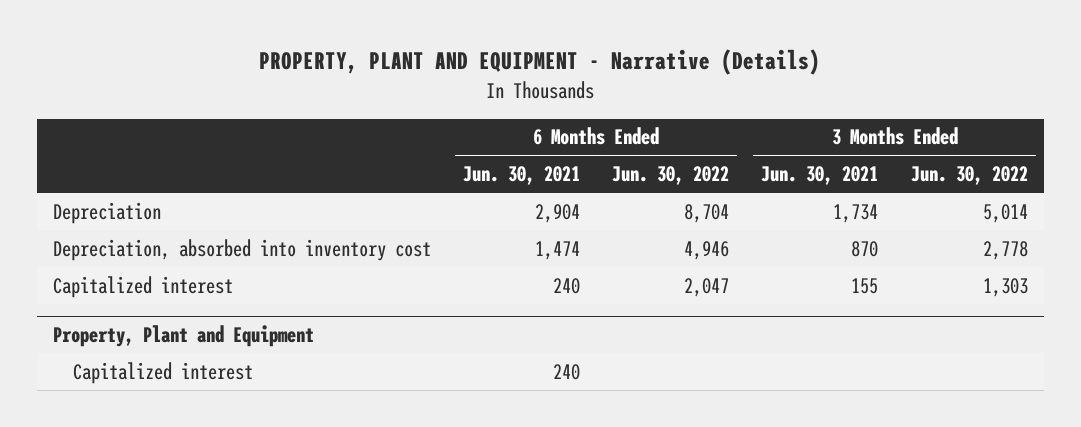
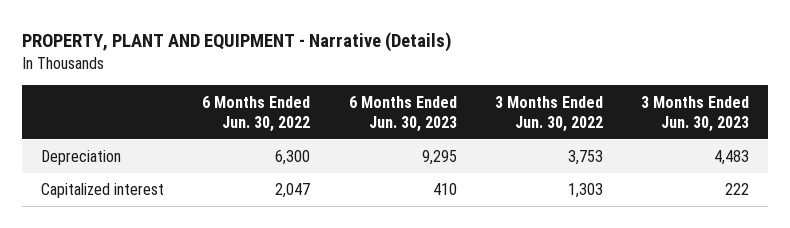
[463,166,581,186] Jun. 30, 2021 -> none
[761,166,879,186] Jun. 30, 2021 -> none
none -> [348,95,457,133] 6 Months Ended Jun. 30, 2023
none -> [640,95,749,133] 3 Months Ended Jun. 30, 2023
[52,238,431,261] Depreciation, absorbed into inventory cost -> none
[684,203,730,223] 8,704 -> [275,150,311,166] 6,300
[982,203,1028,223] 5,014 -> [567,150,603,166] 3,753
[52,325,314,348] Property, Plant and Equipment -> none
[72,361,253,384] Capitalized interest -> none

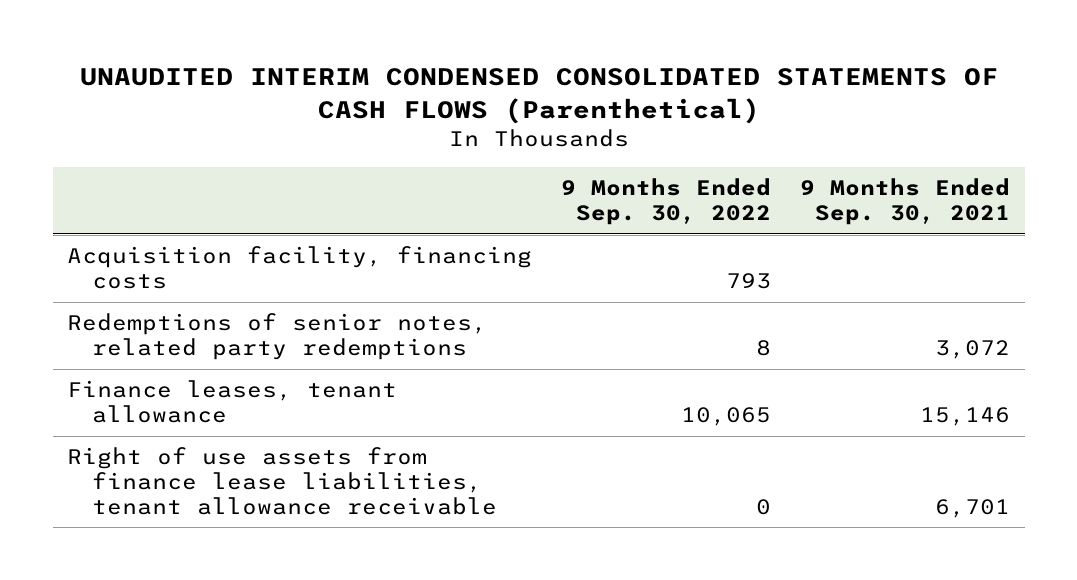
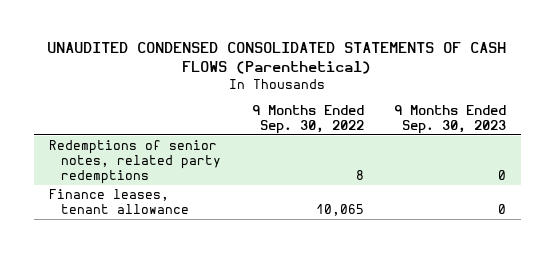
[79,68,998,124] UNAUDITED INTERIM CONDENSED CONSOLIDATED STATEMENTS OF CASH FLOWS (Parenthetical) -> [47,41,507,75] UNAUDITED CONDENSED CONSOLIDATED STATEMENTS OF CASH FLOWS (Parenthetical)
[800,178,1011,226] 9 Months Ended Sep. 30, 2021 -> none
none -> [393,105,506,134] 9 Months Ended Sep. 30, 2023
[67,246,533,290] Acquisition facility, financing costs -> none
[67,447,498,515] Right of use assets from finance lease liabilities, tenant allowance receivable -> none

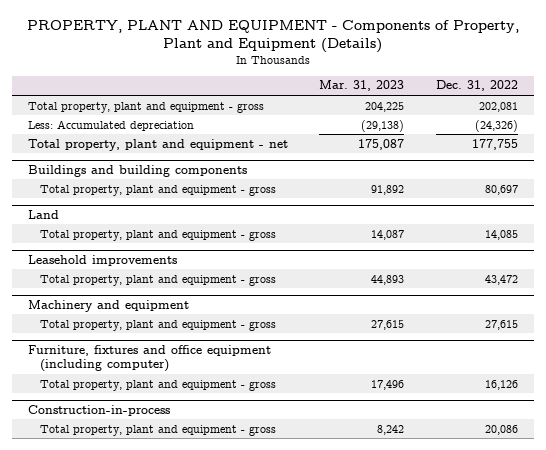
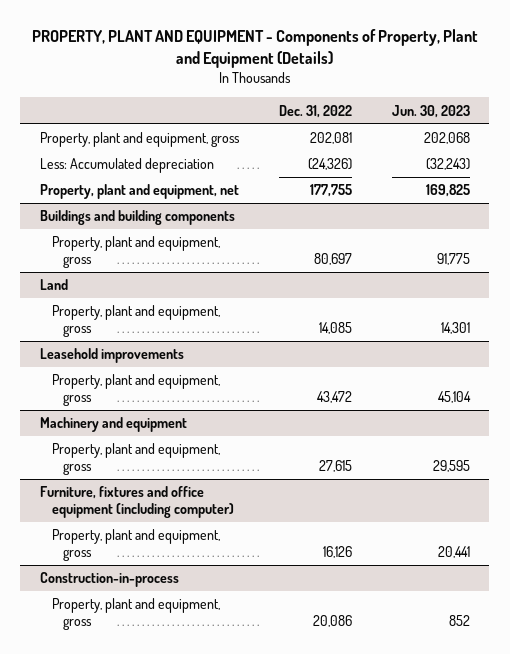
[319,80,405,92] Mar. 31, 2023 -> none
none -> [391,104,470,118] Jun. 30, 2023
[27,101,264,113] Total property, plant and equipment - gross -> [40,132,241,148] Property, plant and equipment, gross
[27,138,288,151] Total property, plant and equipment - net -> [40,184,240,200] Property, plant and equipment, net
[39,184,276,196] Total property, plant and equipment - gross -> [51,236,220,268] Property, plant and equipment, gross
[39,229,276,241] Total property, plant and equipment - gross -> [51,305,220,337] Property, plant and equipment, gross
[39,274,276,286] Total property, plant and equipment - gross -> [51,374,220,406] Property, plant and equipment, gross
[39,319,276,331] Total property, plant and equipment - gross -> [51,443,220,475] Property, plant and equipment, gross
[39,379,276,391] Total property, plant and equipment - gross -> [51,529,220,561] Property, plant and equipment, gross
[39,424,276,436] Total property, plant and equipment - gross -> [51,598,220,630] Property, plant and equipment, gross

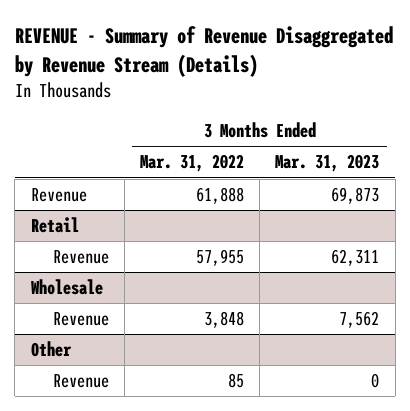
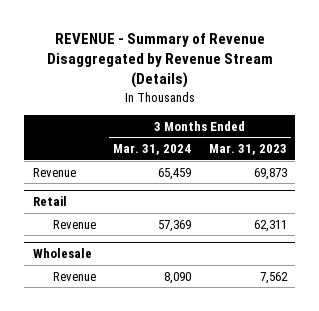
[139,154,244,173] Mar. 31, 2022 -> none
none -> [113,144,192,156] Mar. 31, 2024
[30,341,72,358] Other -> none
[52,374,109,389] Revenue -> none

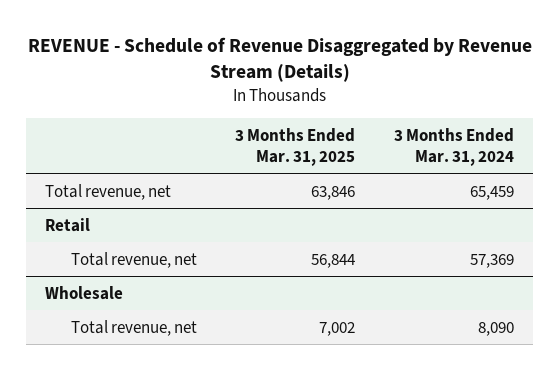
[46,33,273,89] REVENUE - Summary of Revenue Disaggregated by Revenue Stream (Details) -> [27,37,532,83] REVENUE - Schedule of Revenue Disaggregated by Revenue Stream (Details)
[208,144,287,156] Mar. 31, 2023 -> none
none -> [235,127,356,166] 3 Months Ended Mar. 31, 2025
[32,167,76,177] Revenue -> [45,183,172,200] Total revenue, net
[52,219,96,229] Revenue -> [70,251,197,268] Total revenue, net
[52,271,96,281] Revenue -> [70,319,197,336] Total revenue, net

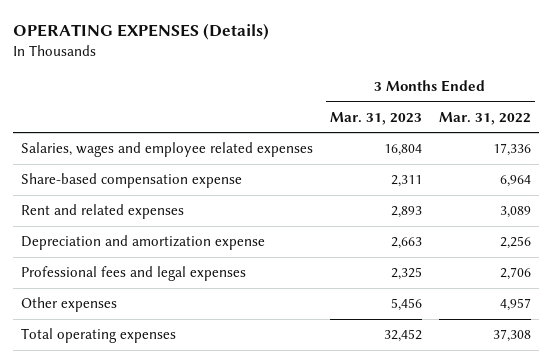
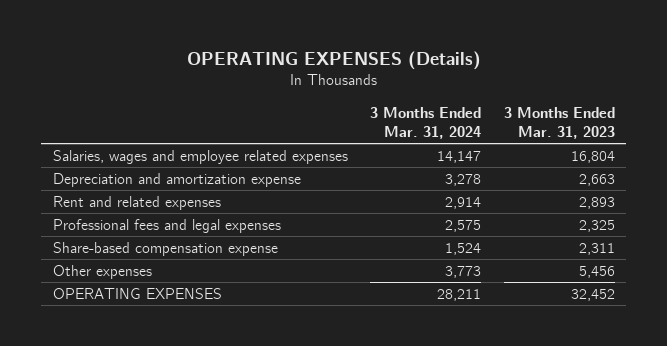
[438,111,531,125] Mar. 31, 2022 -> none
none -> [370,106,482,139] 3 Months Ended Mar. 31, 2024
[20,204,184,220] Rent and related expenses -> [52,195,221,210] Rent and related expenses
[20,173,242,189] Share-based compensation expense -> [52,241,278,256] Share-based compensation expense
[20,328,176,344] Total operating expenses -> [52,287,222,299] OPERATING EXPENSES

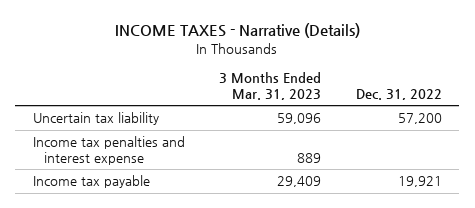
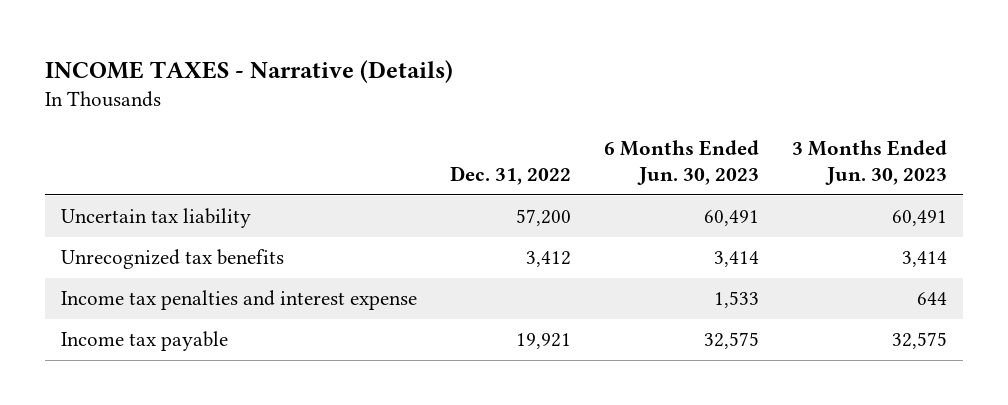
[219,72,322,101] 3 Months Ended Mar. 31, 2023 -> none
none -> [603,139,759,186] 6 Months Ended Jun. 30, 2023
none -> [791,139,947,186] 3 Months Ended Jun. 30, 2023
none -> [61,249,285,270] Unrecognized tax benefits

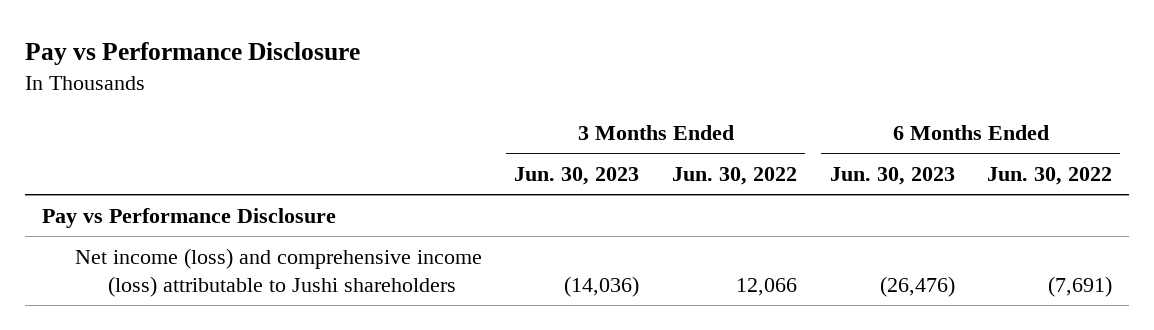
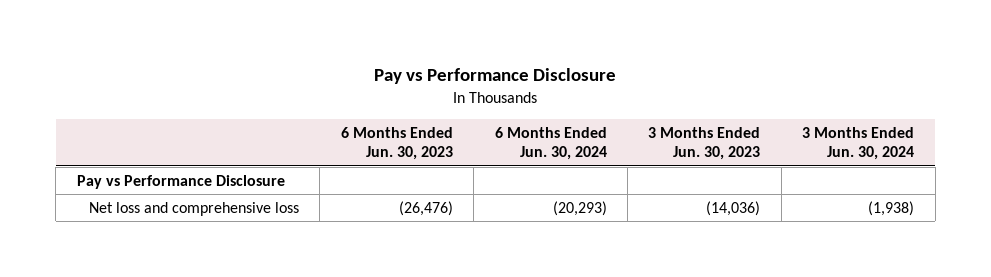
[671,166,797,185] Jun. 30, 2022 -> none
[987,166,1113,185] Jun. 30, 2022 -> none
none -> [494,126,607,161] 6 Months Ended Jun. 30, 2024
none -> [802,126,915,161] 3 Months Ended Jun. 30, 2024
[74,247,482,297] Net income (loss) and comprehensive income (loss) attributable to Jushi shareholders -> [88,201,299,216] Net loss and comprehensive loss

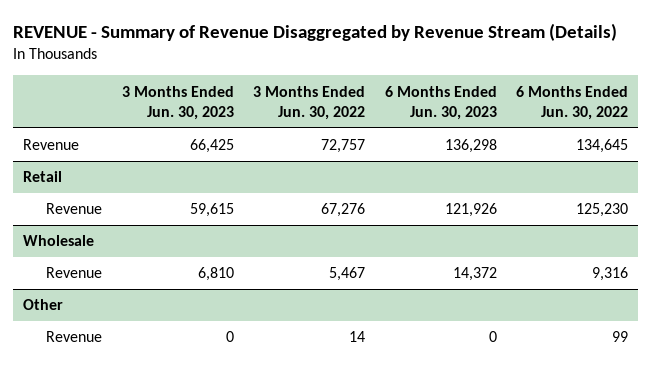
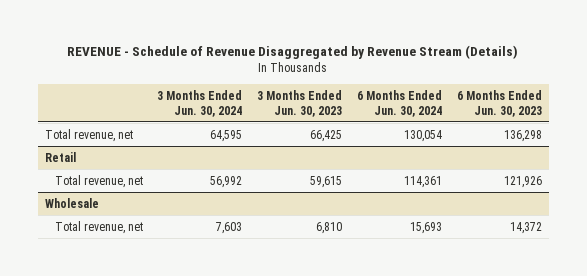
[12,22,617,41] REVENUE - Summary of Revenue Disaggregated by Revenue Stream (Details) -> [67,45,519,60] REVENUE - Schedule of Revenue Disaggregated by Revenue Stream (Details)
[253,85,366,121] 3 Months Ended Jun. 30, 2022 -> none
[516,85,629,121] 6 Months Ended Jun. 30, 2022 -> none
none -> [157,89,243,117] 3 Months Ended Jun. 30, 2024
none -> [356,89,442,117] 6 Months Ended Jun. 30, 2024
[22,139,79,151] Revenue -> [45,128,134,142] Total revenue, net
[46,203,103,215] Revenue -> [54,174,143,188] Total revenue, net
[22,299,63,311] Other -> none
[46,331,103,343] Revenue -> none
[46,267,103,279] Revenue -> [54,220,143,234] Total revenue, net

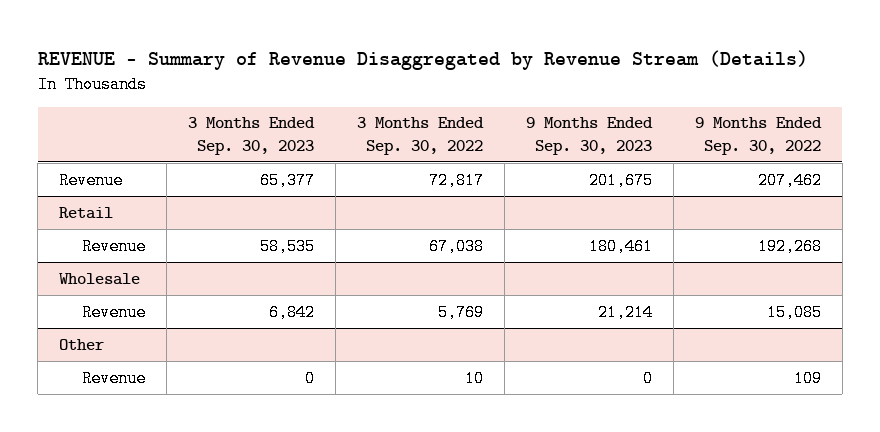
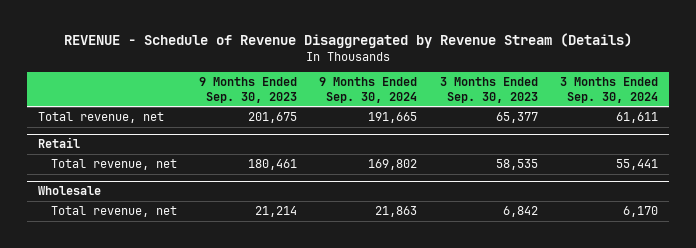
[37,50,808,71] REVENUE - Summary of Revenue Disaggregated by Revenue Stream (Details) -> [64,33,633,49] REVENUE - Schedule of Revenue Disaggregated by Revenue Stream (Details)
[356,117,484,155] 3 Months Ended Sep. 30, 2022 -> none
[694,117,822,155] 9 Months Ended Sep. 30, 2022 -> none
none -> [319,77,418,103] 9 Months Ended Sep. 30, 2024
none -> [560,77,659,103] 3 Months Ended Sep. 30, 2024
[59,171,124,189] Revenue -> [38,112,165,124] Total revenue, net
[81,237,146,255] Revenue -> [50,159,177,171] Total revenue, net
[59,338,105,350] Other -> none
[81,369,146,387] Revenue -> none
[81,303,146,321] Revenue -> [50,206,177,218] Total revenue, net

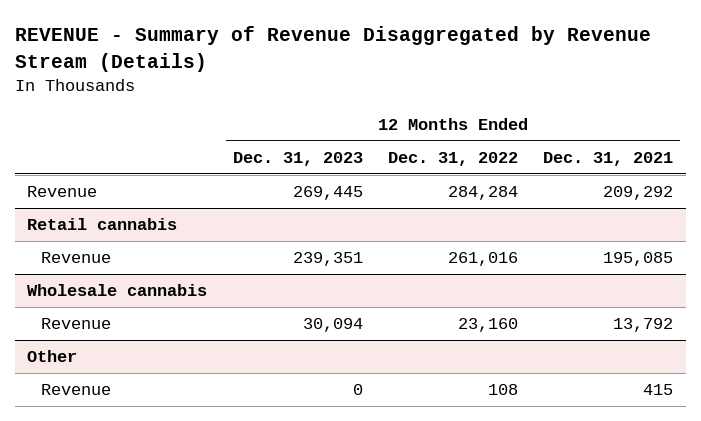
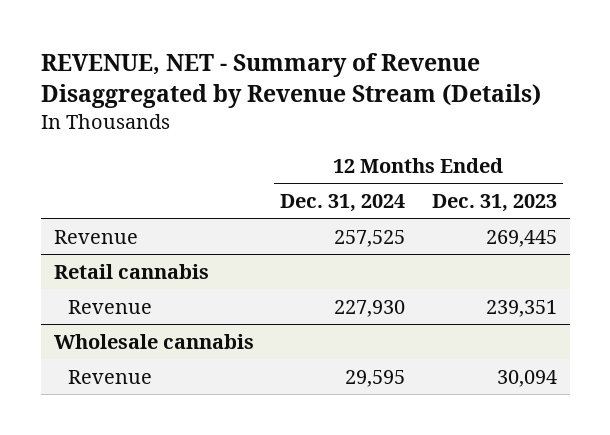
[14,26,651,72] REVENUE - Summary of Revenue Disaggregated by Revenue Stream (Details) -> [40,53,541,109] REVENUE, NET - Summary of Revenue Disaggregated by Revenue Stream (Details)
[387,151,518,166] Dec. 31, 2022 -> none
[543,151,674,166] Dec. 31, 2021 -> none
none -> [280,194,406,213] Dec. 31, 2024
[27,350,78,363] Other -> none
[41,384,112,396] Revenue -> none

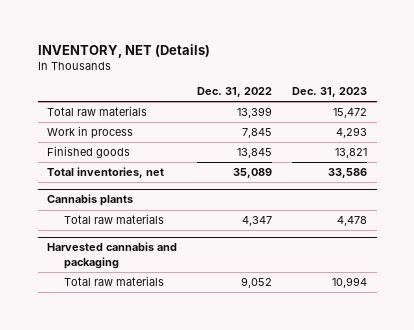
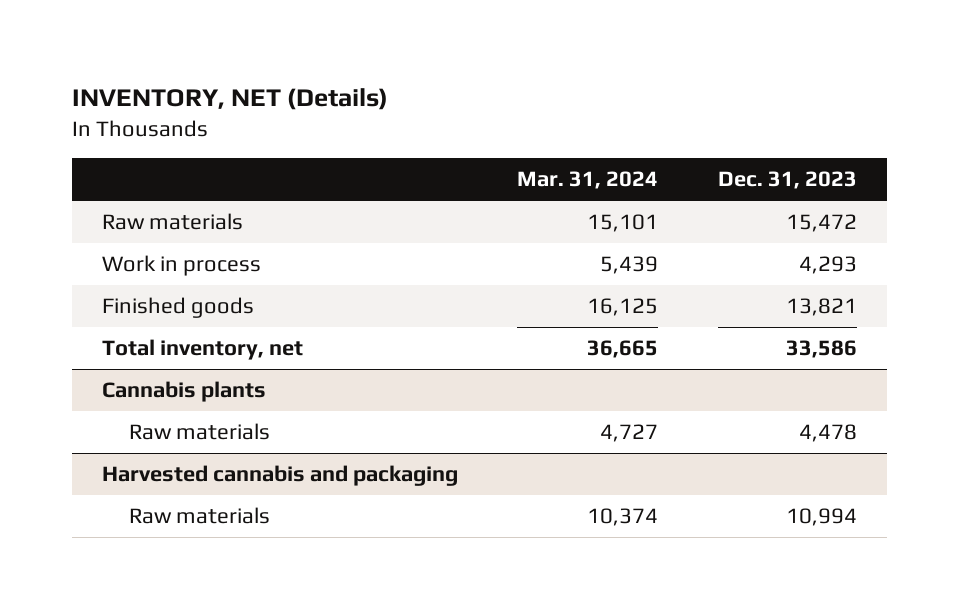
[197,87,273,98] Dec. 31, 2022 -> none
none -> [517,171,659,190] Mar. 31, 2024
[47,106,148,117] Total raw materials -> [101,213,243,231] Raw materials
[47,167,165,179] Total inventories, net -> [101,339,303,361] Total inventory, net
[63,214,164,225] Total raw materials -> [128,423,270,441] Raw materials
[63,276,164,287] Total raw materials -> [128,507,270,525] Raw materials

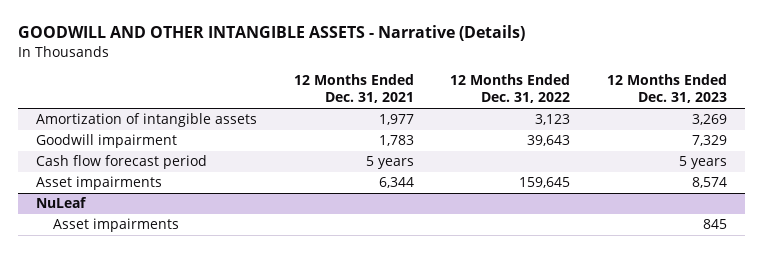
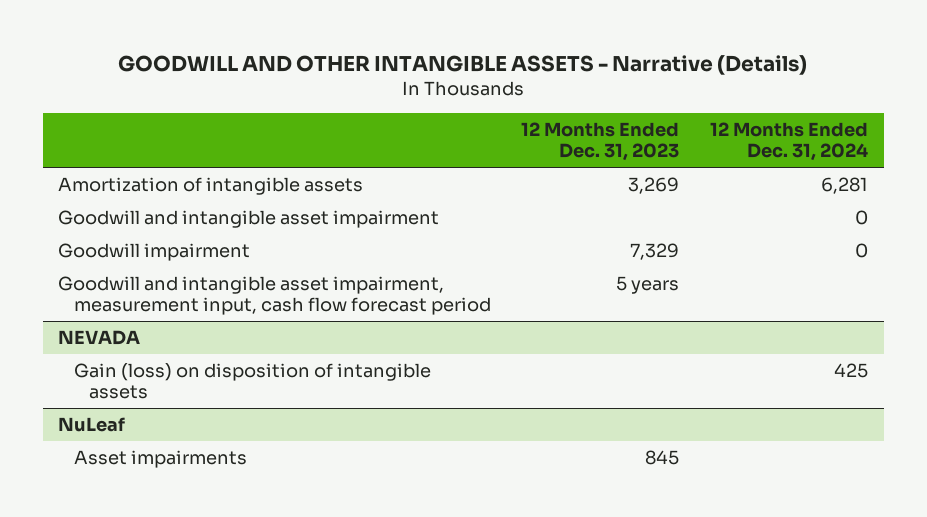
[293,74,414,104] 12 Months Ended Dec. 31, 2021 -> none
[450,74,571,104] 12 Months Ended Dec. 31, 2022 -> none
none -> [710,122,869,161] 12 Months Ended Dec. 31, 2024
none -> [58,210,440,229] Goodwill and intangible asset impairment
[35,176,162,191] Asset impairments -> none
[35,155,207,170] Cash flow forecast period -> [58,276,491,316] Goodwill and intangible asset impairment, measurement input, cash flow forecast period
none -> [58,330,141,346] NEVADA
none -> [73,363,431,400] Gain (loss) on disposition of intangible assets

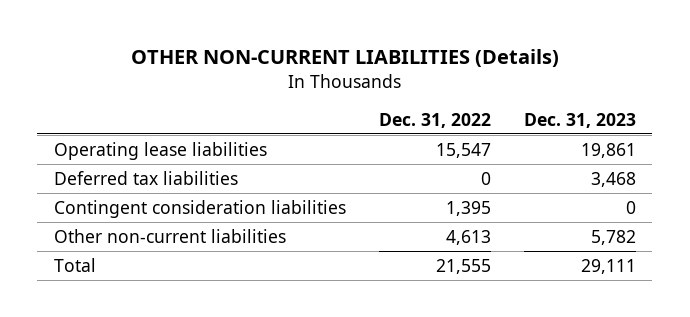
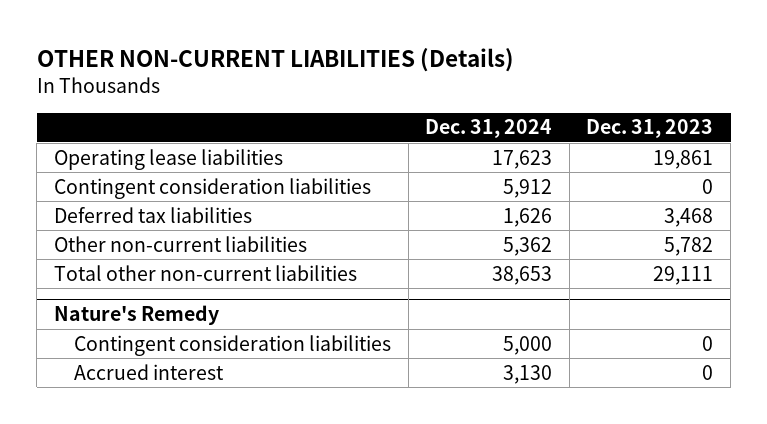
[378,112,491,128] Dec. 31, 2022 -> none
none -> [425,119,553,139] Dec. 31, 2024
[53,170,238,185] Deferred tax liabilities -> [53,206,252,223] Deferred tax liabilities
[53,257,96,272] Total -> [53,264,357,281] Total other non-current liabilities
none -> [53,305,219,326] Nature's Remedy
none -> [74,334,392,356] Contingent consideration liabilities
none -> [74,363,225,380] Accrued interest

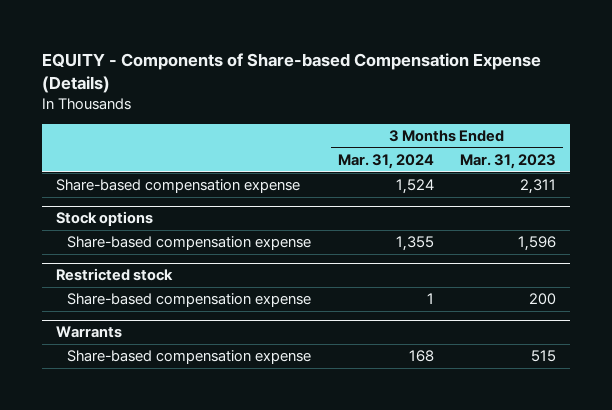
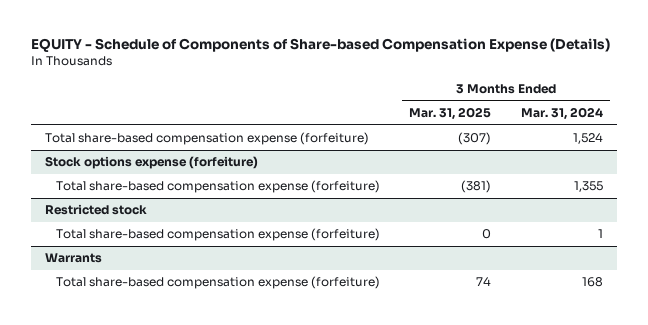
[42,52,542,93] EQUITY - Components of Share-based Compensation Expense (Details) -> [30,37,610,52] EQUITY - Schedule of Components of Share-based Compensation Expense (Details)
[460,154,557,170] Mar. 31, 2023 -> none
none -> [409,107,492,121] Mar. 31, 2025
[55,179,300,194] Share-based compensation expense -> [45,132,370,146] Total share-based compensation expense (forfeiture)
[55,211,153,227] Stock options -> [45,156,259,170] Stock options expense (forfeiture)
[66,236,311,251] Share-based compensation expense -> [56,180,381,194] Total share-based compensation expense (forfeiture)
[66,293,311,308] Share-based compensation expense -> [56,228,381,242] Total share-based compensation expense (forfeiture)
[66,350,311,365] Share-based compensation expense -> [56,276,381,290] Total share-based compensation expense (forfeiture)

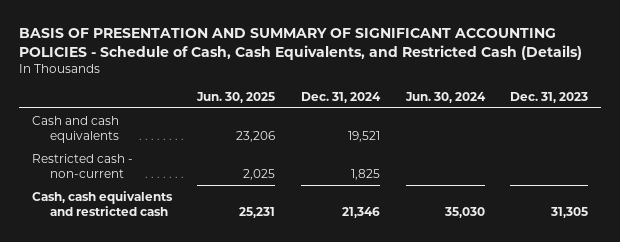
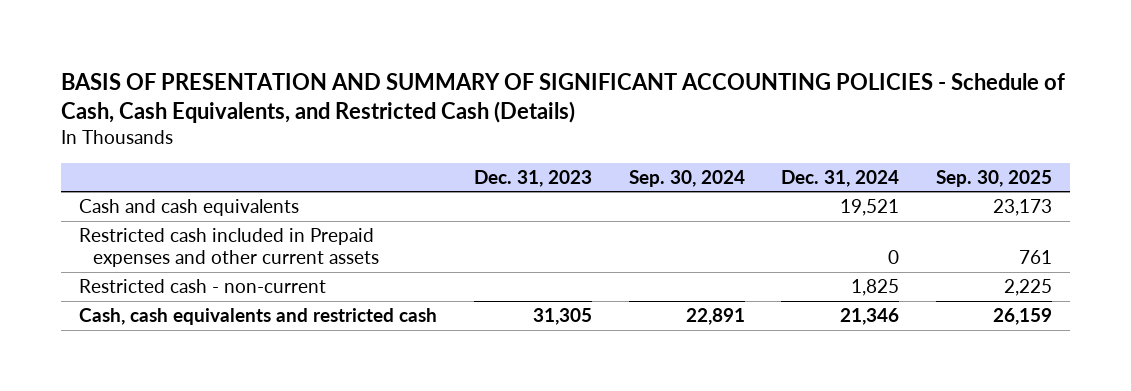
[196,92,276,104] Jun. 30, 2025 -> none
[404,92,486,104] Jun. 30, 2024 -> none
none -> [628,169,745,187] Sep. 30, 2024
none -> [935,169,1052,187] Sep. 30, 2025
none -> [79,228,380,268] Restricted cash included in Prepaid expenses and other current assets

